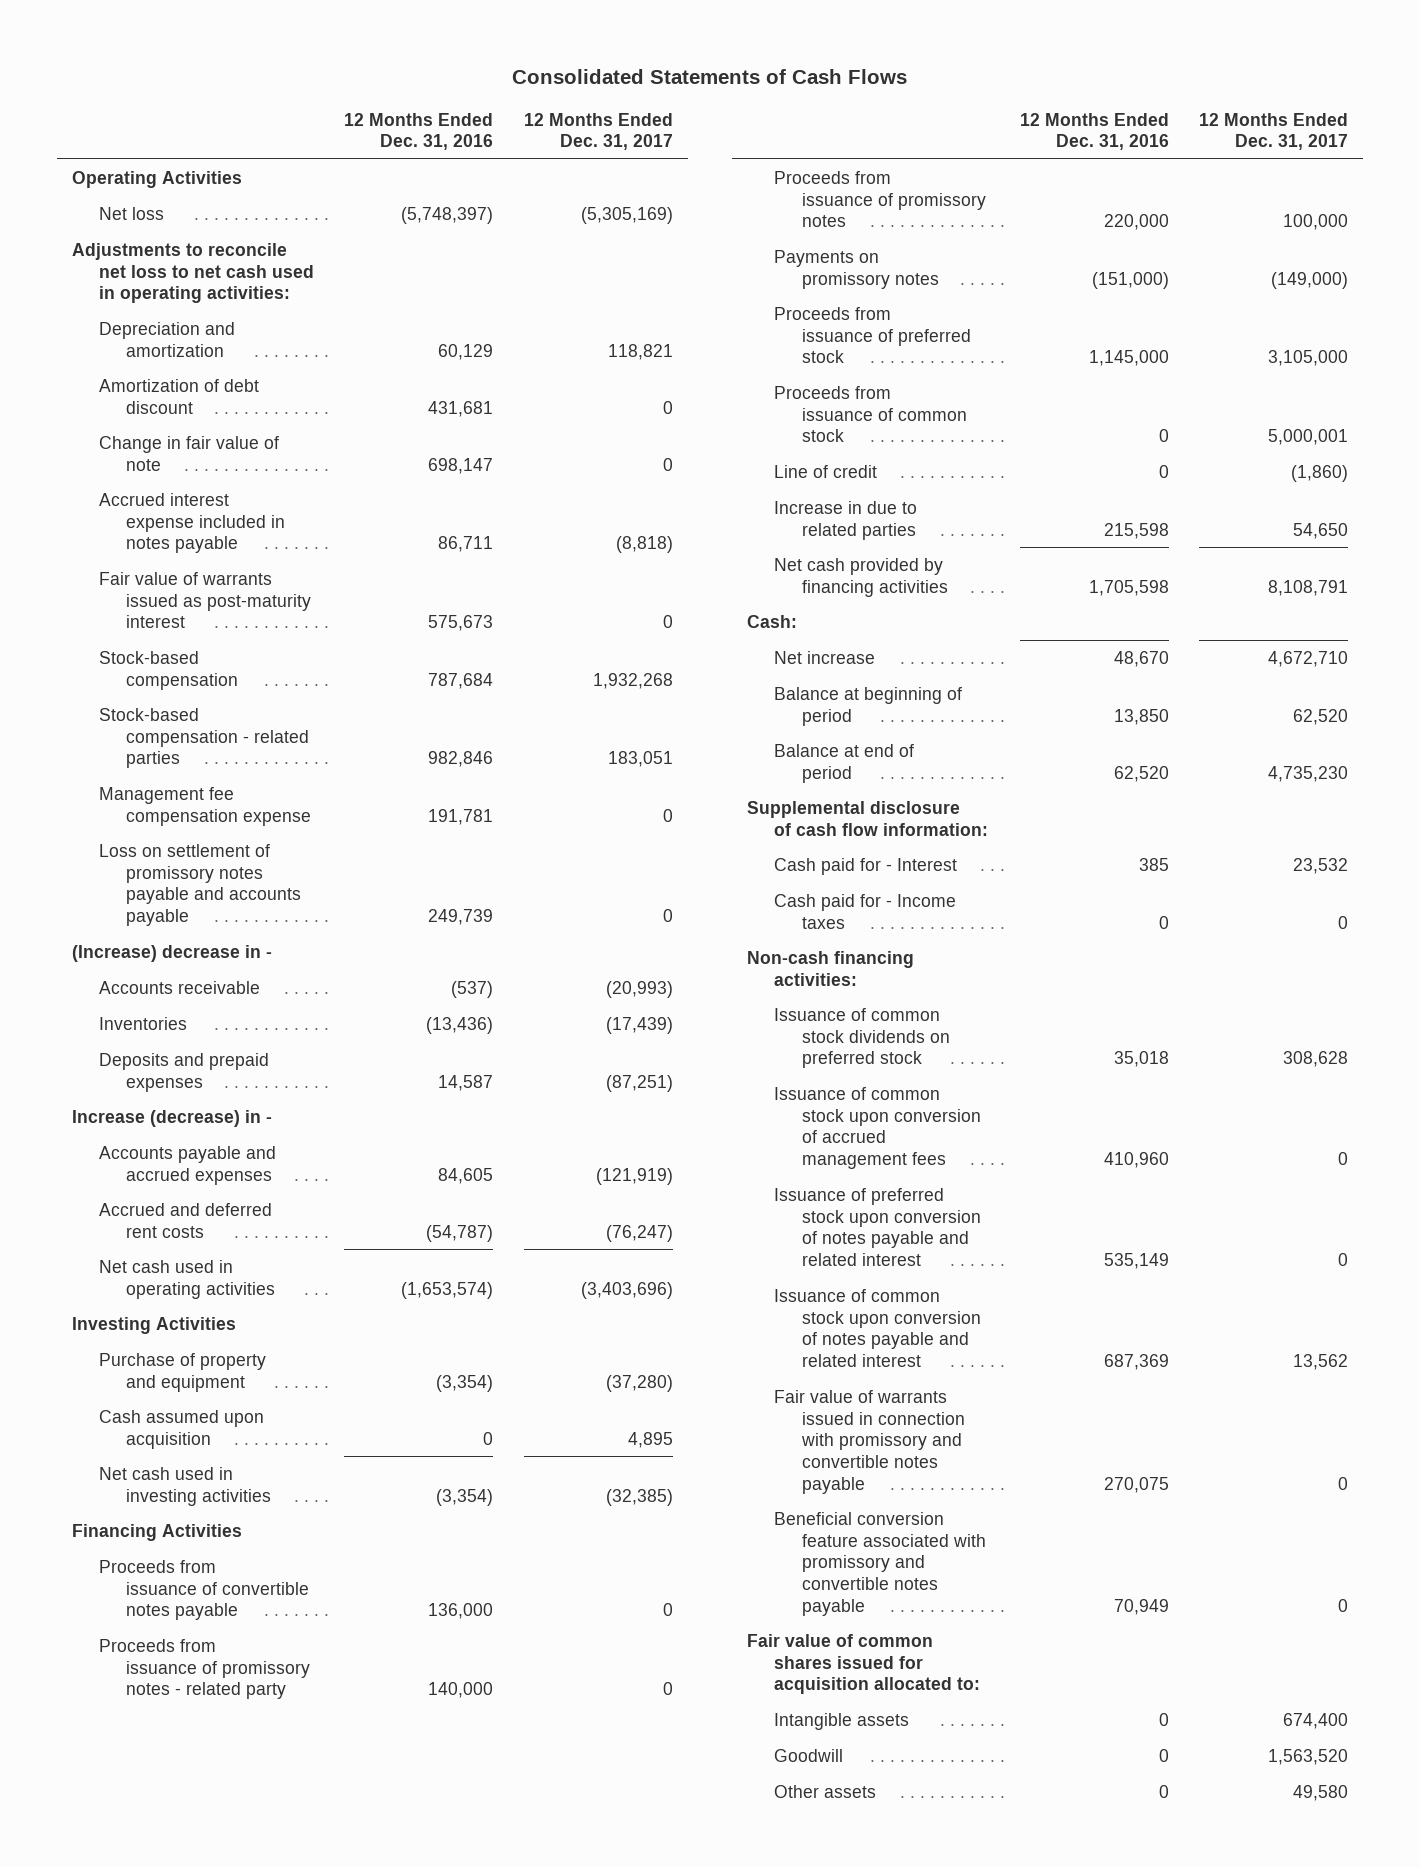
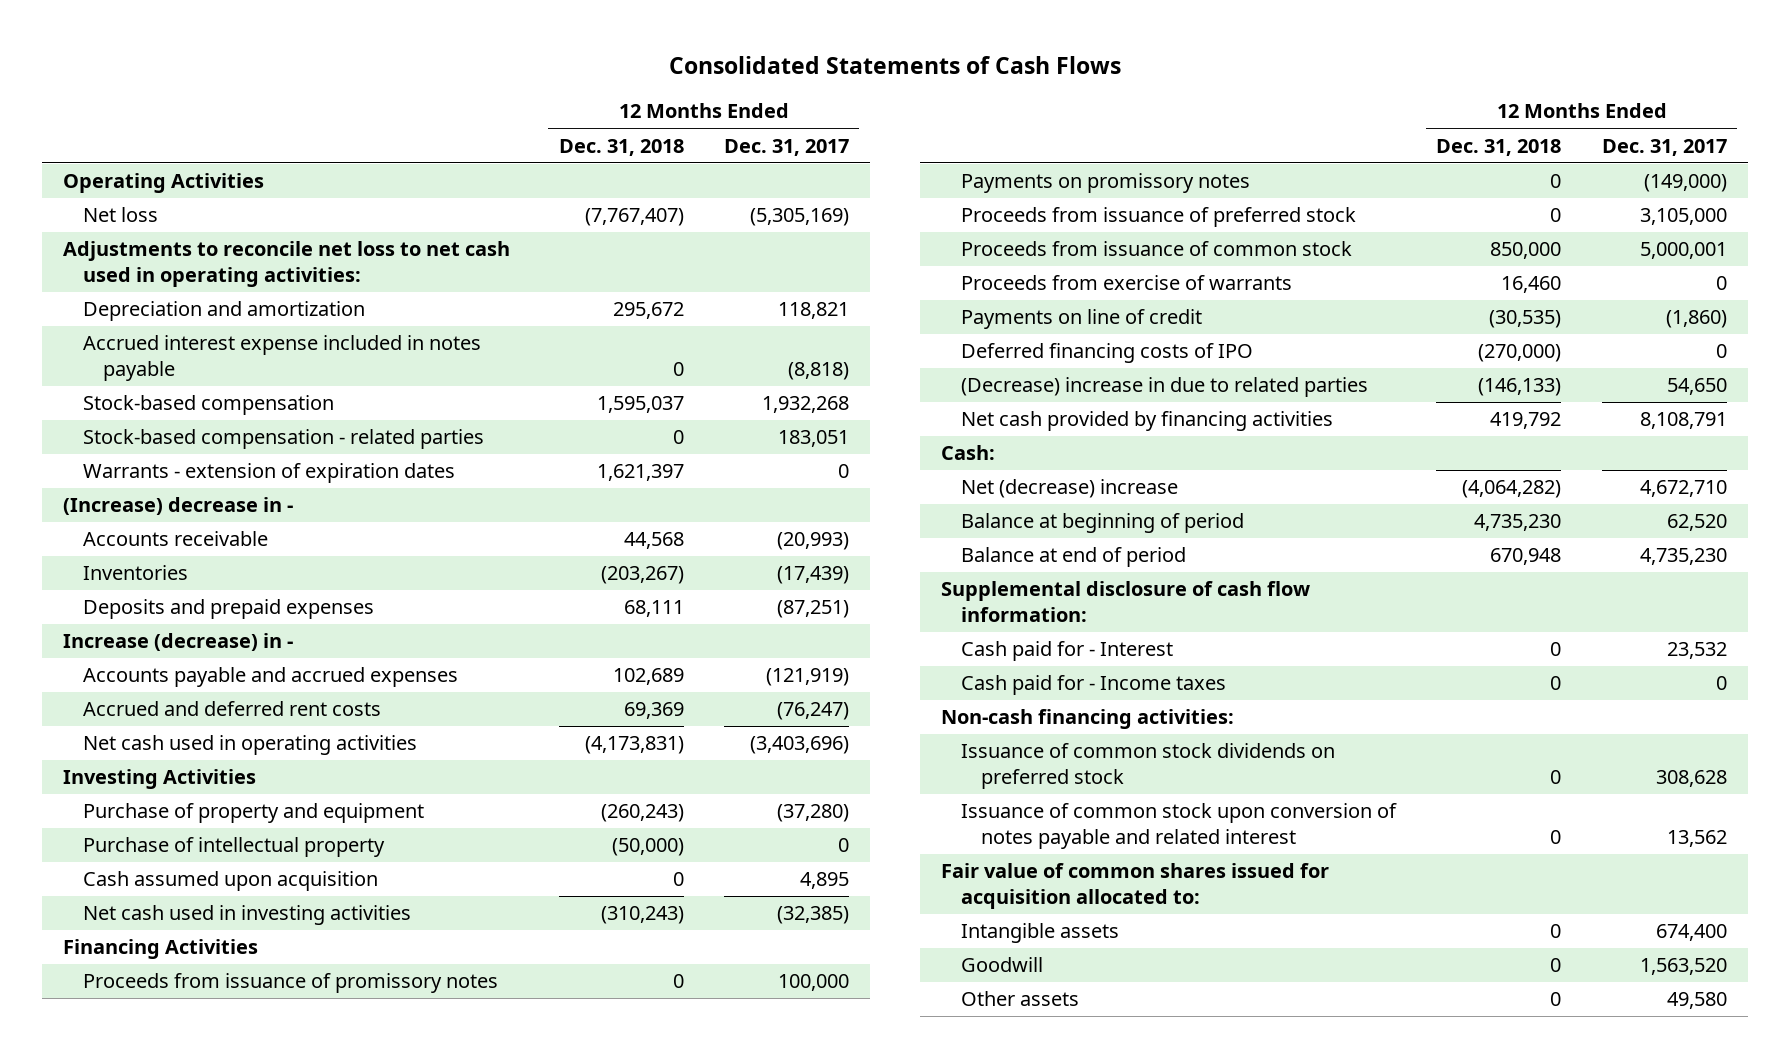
[344,112,494,151] 12 Months Ended Dec. 31, 2016 -> none
none -> [558,138,684,156] Dec. 31, 2018
[98,378,259,414] Amortization of debt discount -> none
[98,435,279,471] Change in fair value of note -> none
[98,571,312,629] Fair value of warrants issued as post-maturity interest -> none
[98,786,312,826] Management fee compensation expense -> none
[98,843,302,926] Loss on settlement of promissory notes payable and accounts payable -> none
none -> [82,463,455,484] Warrants - extension of expiration dates
none -> [82,837,385,858] Purchase of intellectual property
[98,1559,310,1621] Proceeds from issuance of convertible notes payable -> none
[98,1638,311,1700] Proceeds from issuance of promissory notes - related party -> none
none -> [960,275,1292,291] Proceeds from exercise of warrants
[774,464,878,478] Line of credit -> [960,309,1202,330] Payments on line of credit
none -> [960,343,1253,364] Deferred financing costs of IPO
[774,500,918,540] Increase in due to related parties -> [960,377,1368,398] (Decrease) increase in due to related parties
[774,650,876,664] Net increase -> [960,479,1178,499] Net (decrease) increase
[774,1086,981,1169] Issuance of common stock upon conversion of accrued management fees -> none
[774,1187,981,1266] Issuance of preferred stock upon conversion of notes payable and related interest -> none
[774,1389,965,1494] Fair value of warrants issued in connection with promissory and convertible notes payable -> none
[774,1511,986,1616] Beneficial conversion feature associated with promissory and convertible notes payable -> none

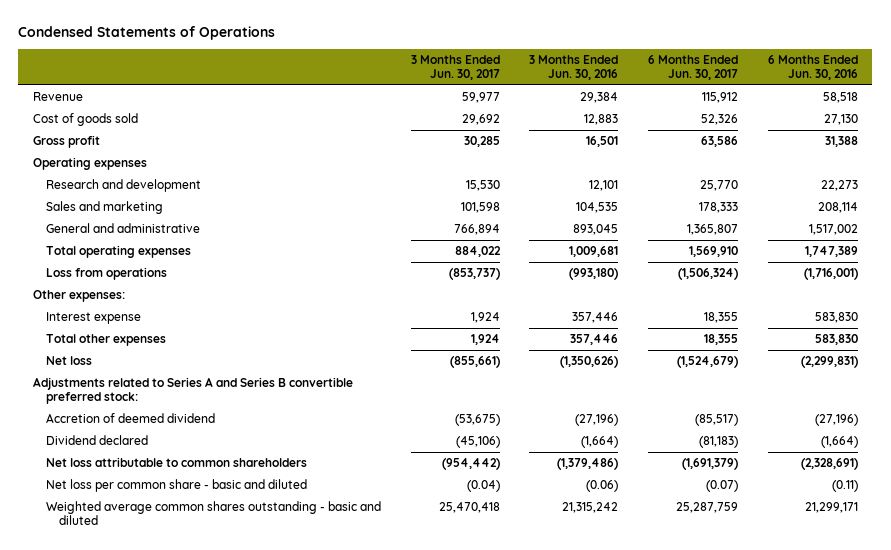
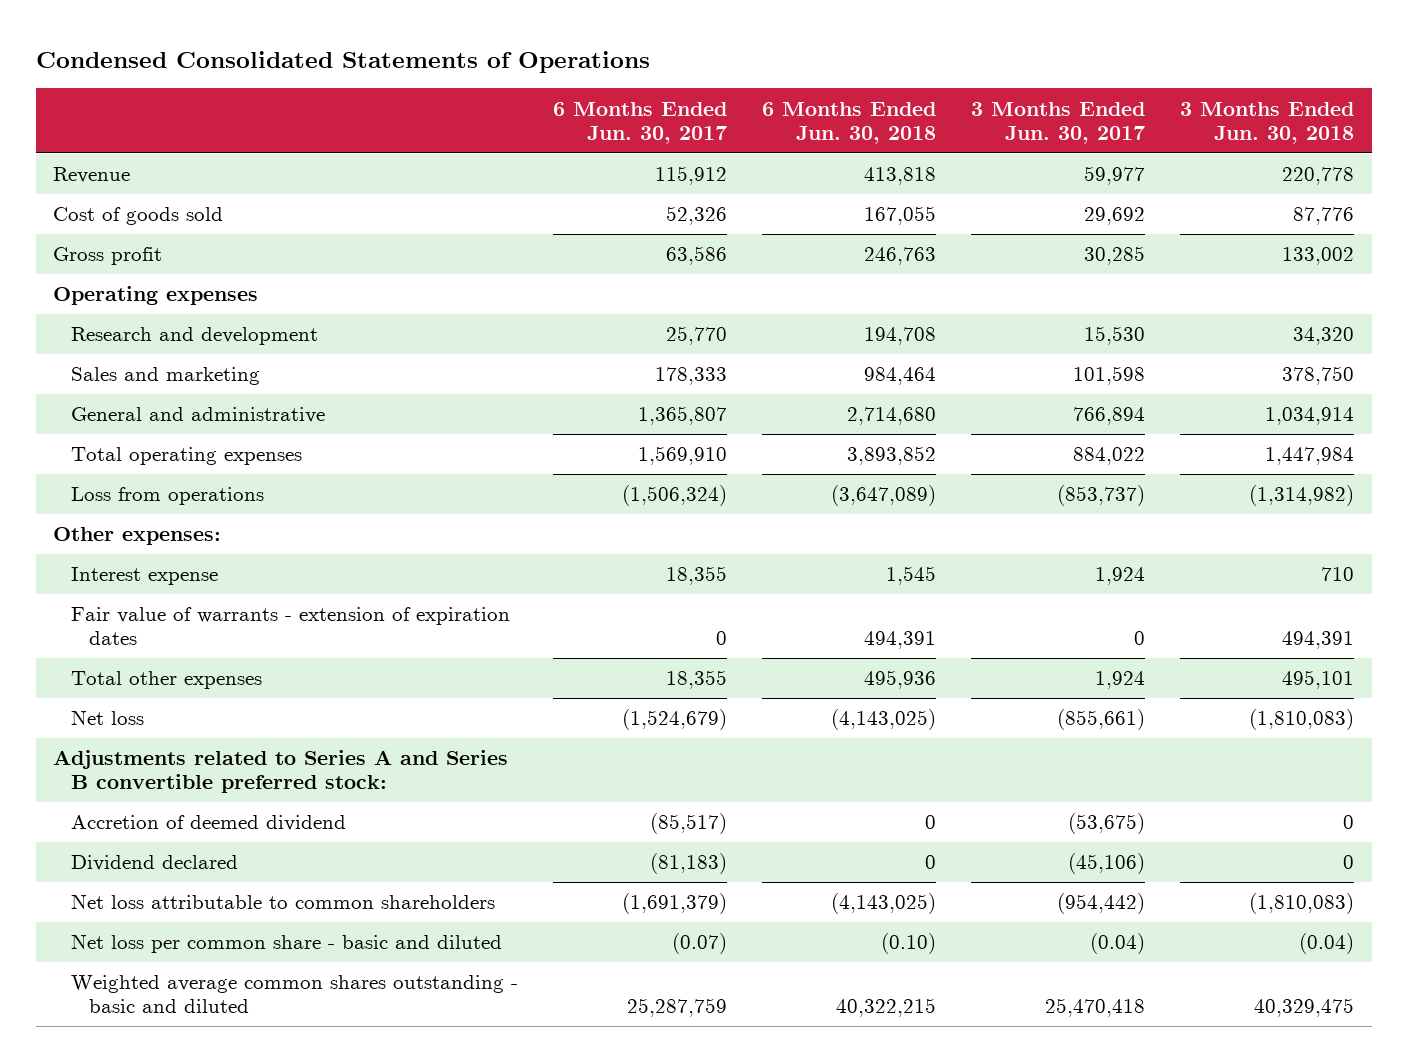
[18,25,276,40] Condensed Statements of Operations -> [35,50,650,73] Condensed Consolidated Statements of Operations
[529,55,619,81] 3 Months Ended Jun. 30, 2016 -> none
[767,55,858,81] 6 Months Ended Jun. 30, 2016 -> none
none -> [762,101,937,144] 6 Months Ended Jun. 30, 2018
none -> [1180,101,1355,144] 3 Months Ended Jun. 30, 2018
none -> [71,607,511,646] Fair value of warrants - extension of expiration dates

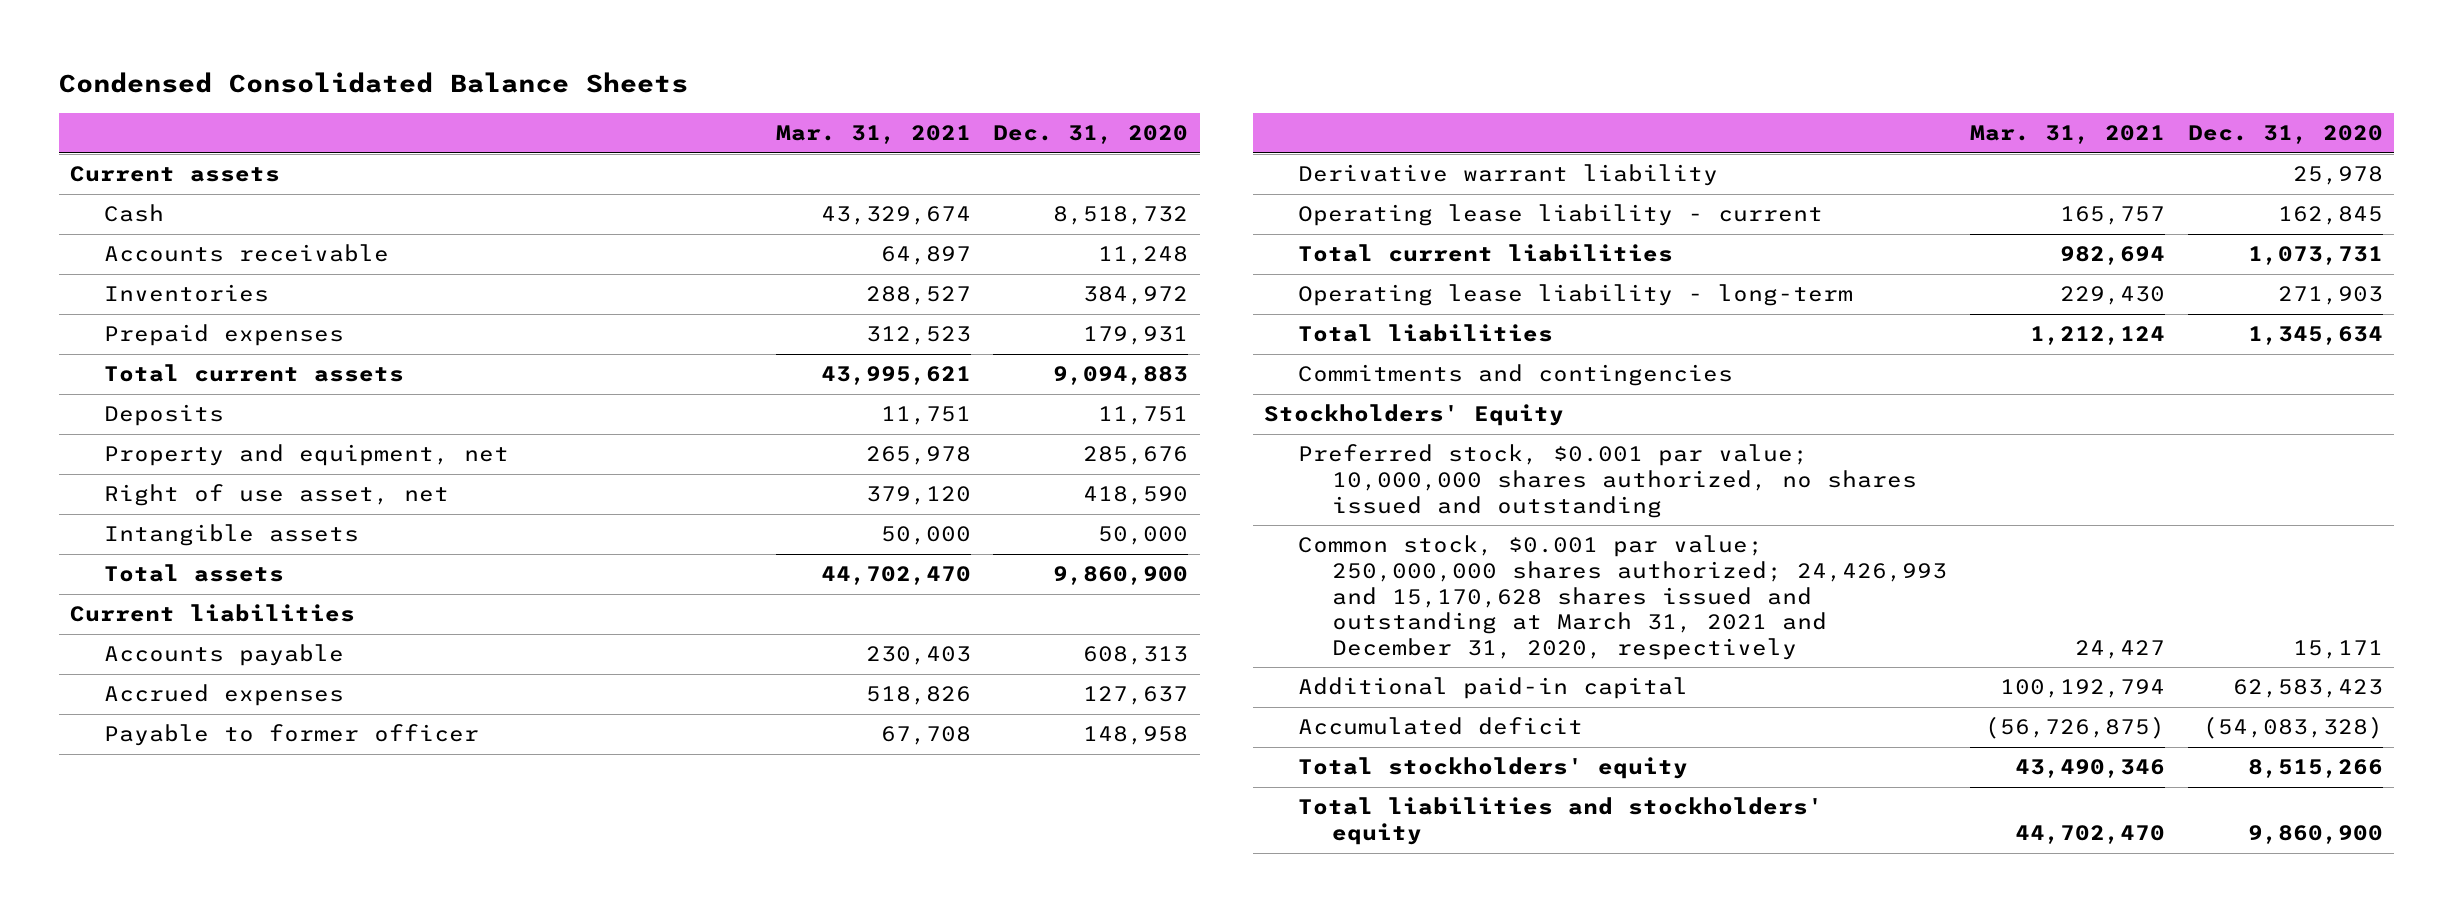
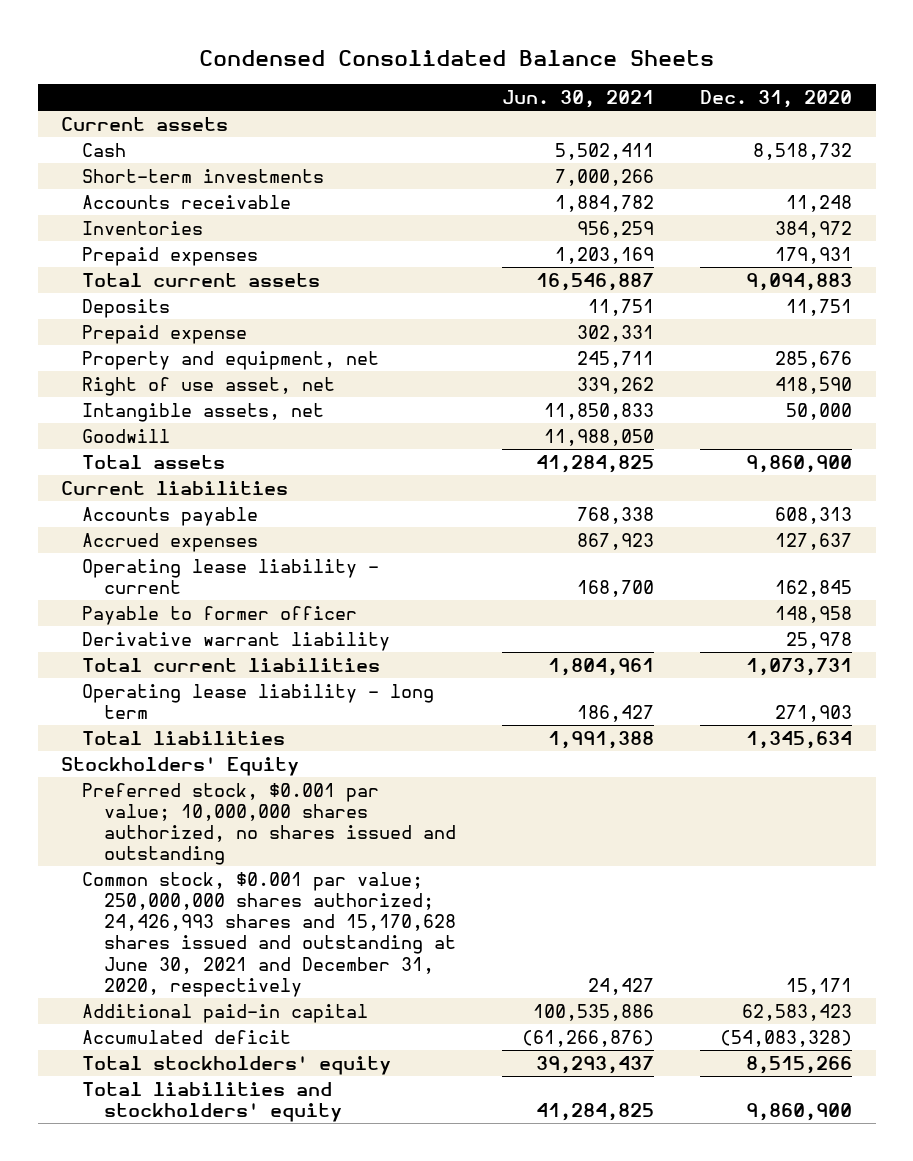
[775,125,971,145] Mar. 31, 2021 -> none
none -> [502,90,655,109] Jun. 30, 2021
none -> [82,168,325,183] Short-term investments
none -> [82,324,248,344] Prepaid expense
[103,524,359,547] Intangible assets -> [82,402,325,422] Intangible assets, net
none -> [82,428,171,443] Goodwill
[1298,204,1824,227] Operating lease liability - current -> [82,558,380,595] Operating lease liability - current
[1298,284,1854,307] Operating lease liability - long-term -> [82,683,435,720] Operating lease liability - long term
[1298,364,1734,387] Commitments and contingencies -> none
[1298,535,1947,660] Common stock, $0.001 par value; 250,000,000 shares authorized; 24,426,993 and 15,170,628 shares issued and outstanding at March 31, 2021 and December 31, 2020, respectively -> [82,871,456,997] Common stock, $0.001 par value; 250,000,000 shares authorized; 24,426,993 shares and 15,170,628 shares issued and outstanding at June 30, 2021 and December 31, 2020, respectively

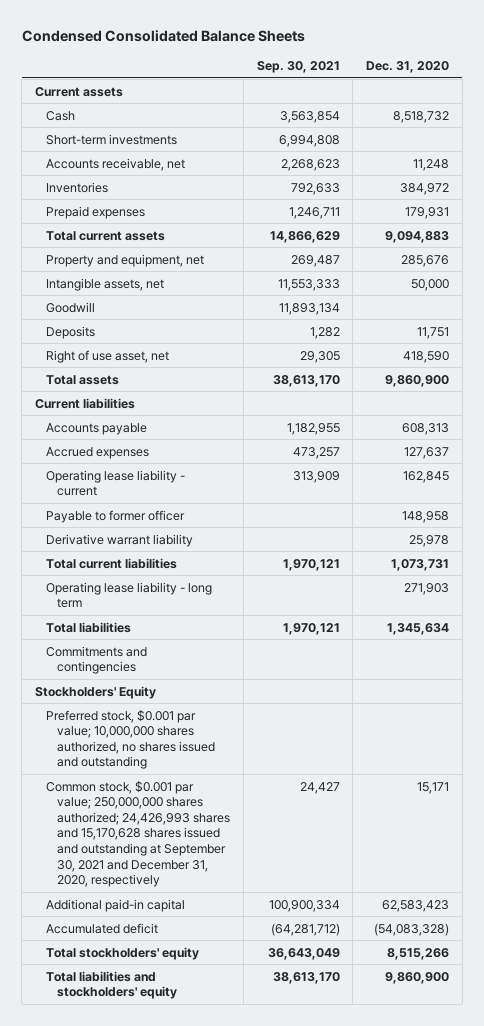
[502,90,655,109] Jun. 30, 2021 -> none
none -> [256,61,340,74] Sep. 30, 2021
[82,194,292,209] Accounts receivable -> [45,157,185,171] Accounts receivable, net
[82,324,248,344] Prepaid expense -> none
[82,298,171,318] Deposits -> [45,325,95,339] Deposits
[82,376,336,396] Right of use asset, net -> [45,349,169,363] Right of use asset, net
none -> [45,645,147,675] Commitments and contingencies
[82,871,456,997] Common stock, $0.001 par value; 250,000,000 shares authorized; 24,426,993 shares and 15,170,628 shares issued and outstanding at June 30, 2021 and December 31, 2020, respectively -> [45,780,231,888] Common stock, $0.001 par value; 250,000,000 shares authorized; 24,426,993 shares and 15,170,628 shares issued and outstanding at September 30, 2021 and December 31, 2020, respectively

